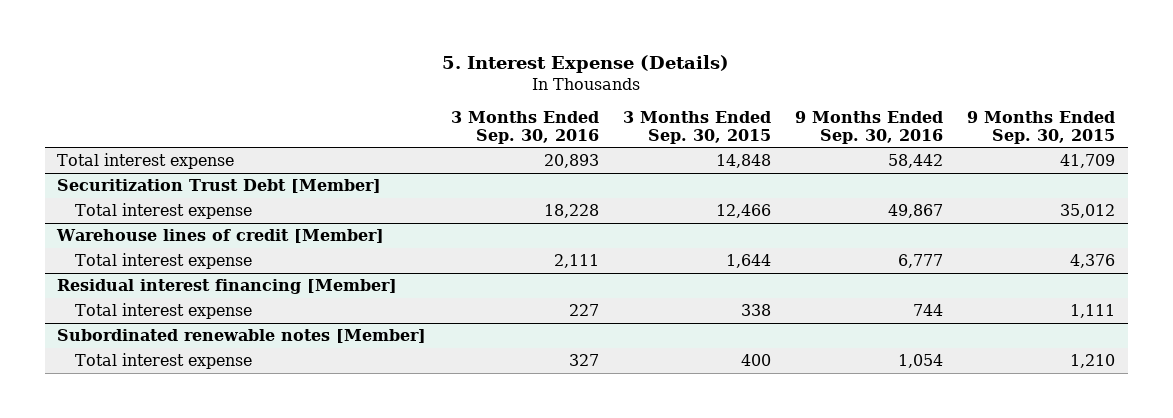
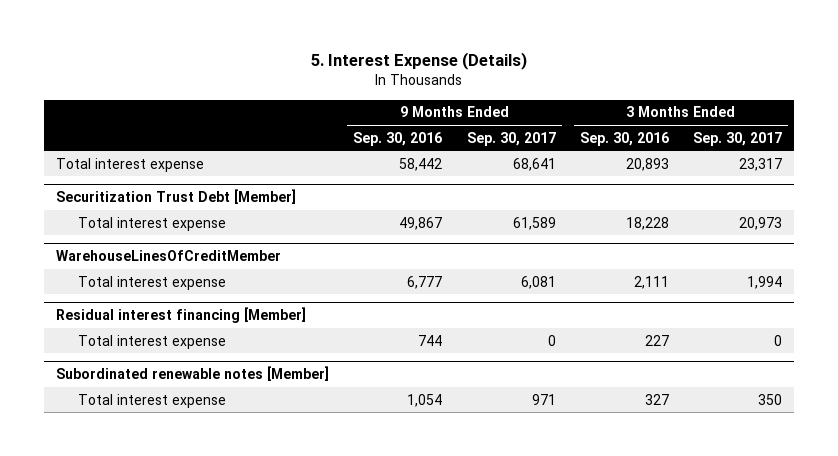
[622,110,771,144] 3 Months Ended Sep. 30, 2015 -> none
[967,110,1116,144] 9 Months Ended Sep. 30, 2015 -> none
none -> [466,131,556,146] Sep. 30, 2017
none -> [692,131,782,146] Sep. 30, 2017
[56,229,385,244] Warehouse lines of credit [Member] -> [56,250,282,262] WarehouseLinesOfCreditMember

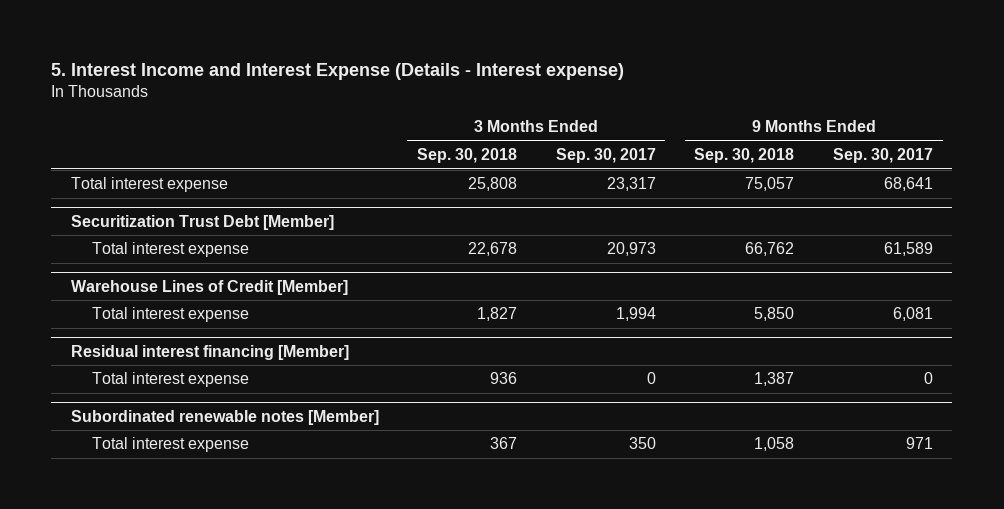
[311,52,528,71] 5. Interest Expense (Details) -> [51,62,625,80] 5. Interest Income and Interest Expense (Details - Interest expense)
[353,131,443,146] Sep. 30, 2016 -> none
[579,131,669,146] Sep. 30, 2016 -> none
none -> [417,148,518,164] Sep. 30, 2018
none -> [694,148,795,164] Sep. 30, 2018
[56,250,282,262] WarehouseLinesOfCreditMember -> [70,279,348,295] Warehouse Lines of Credit [Member]

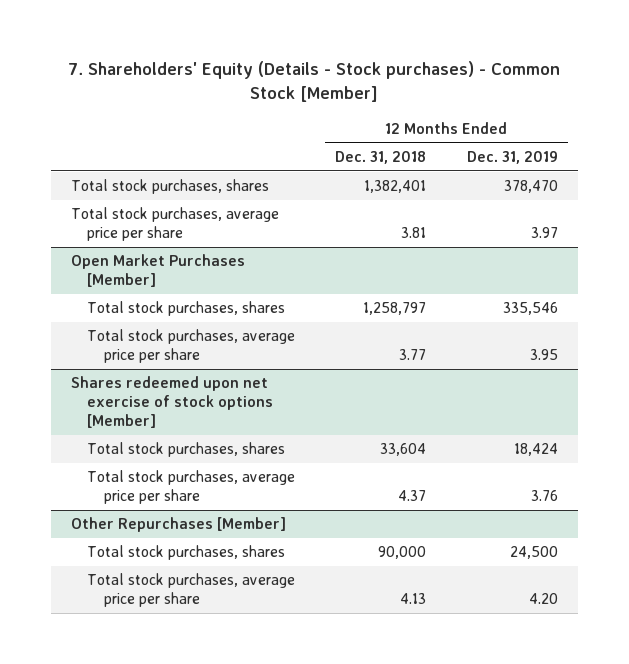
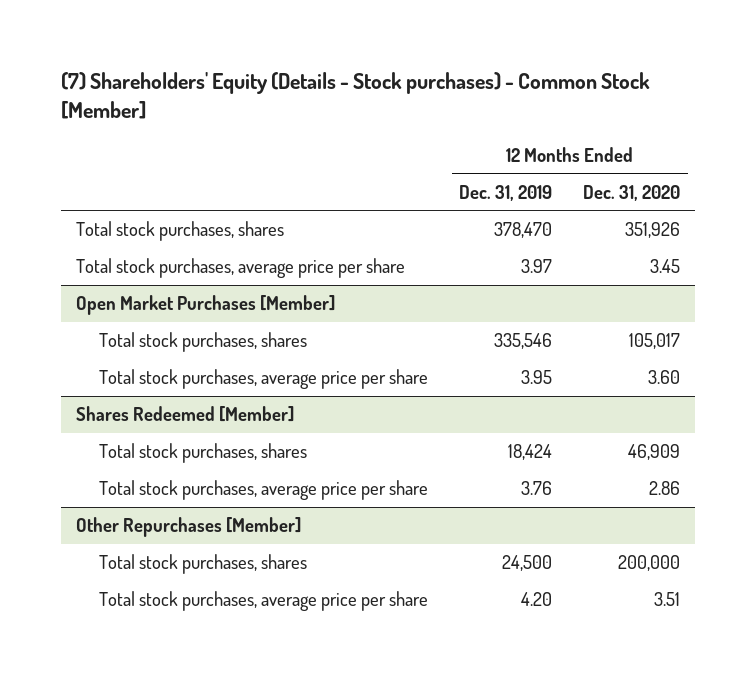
[68,60,561,102] 7. Shareholders' Equity (Details - Stock purchases) - Common Stock [Member] -> [60,72,650,120] (7) Shareholders' Equity (Details - Stock purchases) - Common Stock [Member]
[335,150,427,164] Dec. 31, 2018 -> none
none -> [583,184,681,201] Dec. 31, 2020
[71,376,274,429] Shares redeemed upon net exercise of stock options [Member] -> [75,406,294,423] Shares Redeemed [Member]

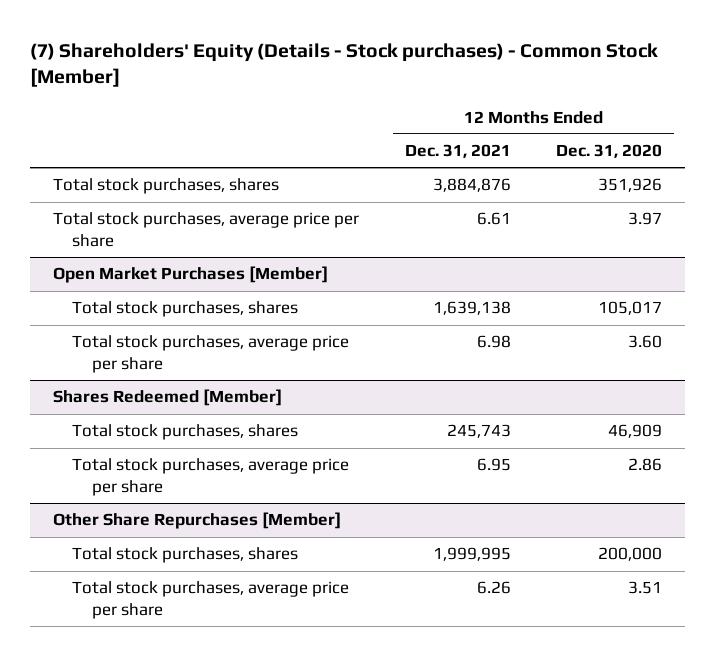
[459,184,553,201] Dec. 31, 2019 -> none
none -> [404,144,511,159] Dec. 31, 2021
[650,259,681,274] 3.45 -> [628,212,663,226] 3.97
[75,517,301,538] Other Repurchases [Member] -> [52,512,341,530] Other Share Repurchases [Member]

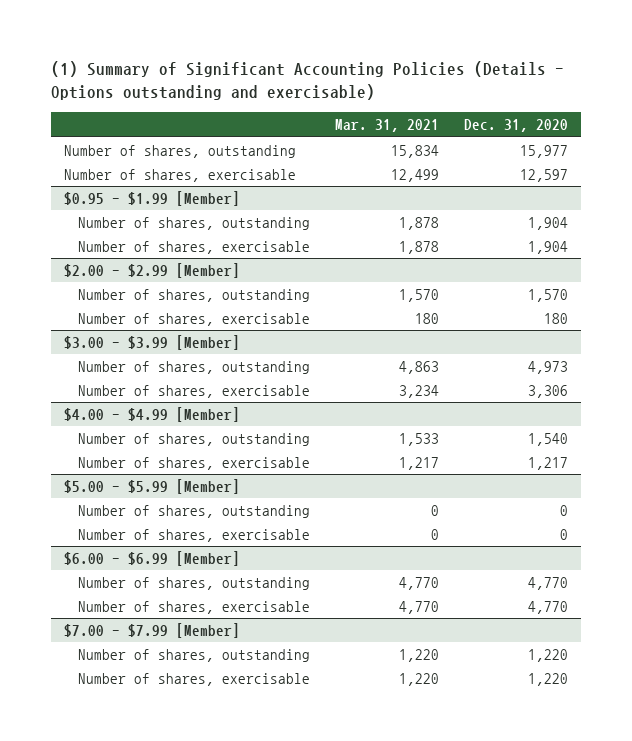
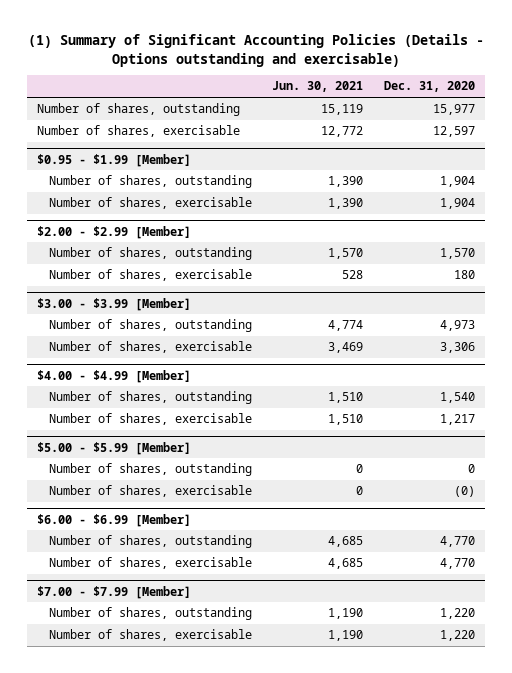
[335,119,440,133] Mar. 31, 2021 -> none
none -> [272,81,364,93] Jun. 30, 2021
[560,528,569,540] 0 -> [453,486,475,498] (0)

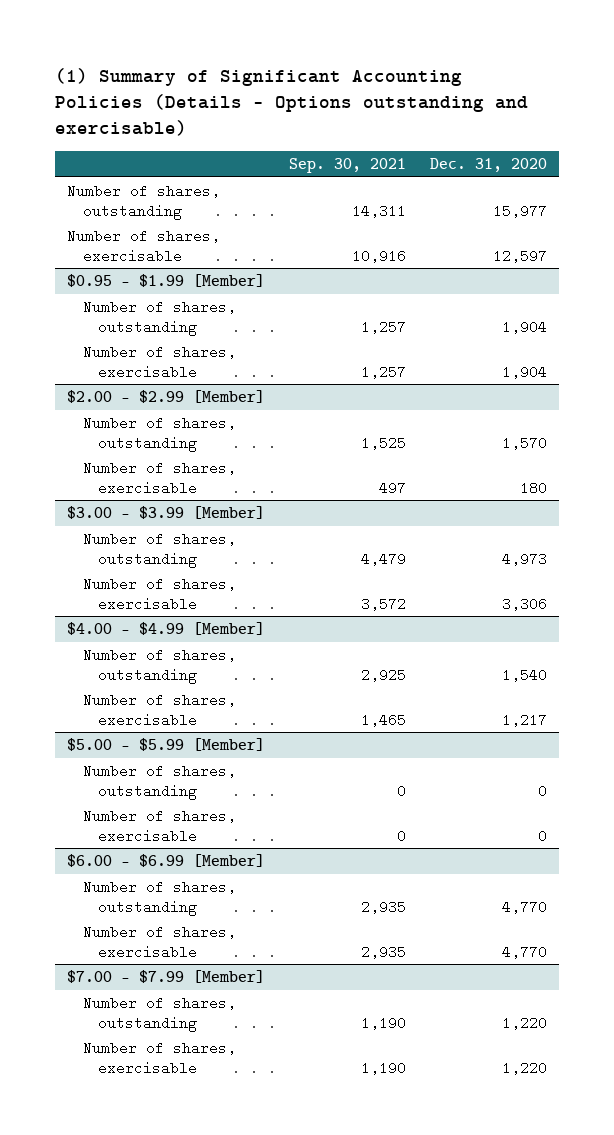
[272,81,364,93] Jun. 30, 2021 -> none
none -> [289,158,407,174] Sep. 30, 2021
[453,486,475,498] (0) -> [537,828,547,843] 0

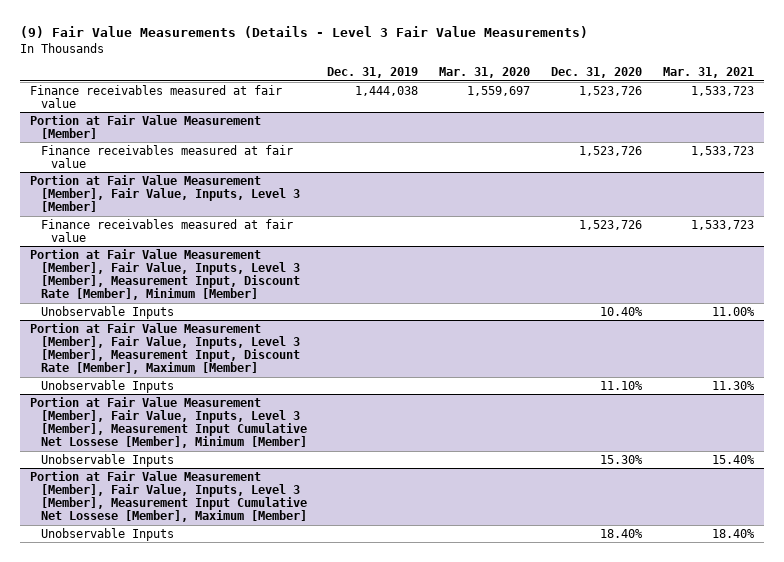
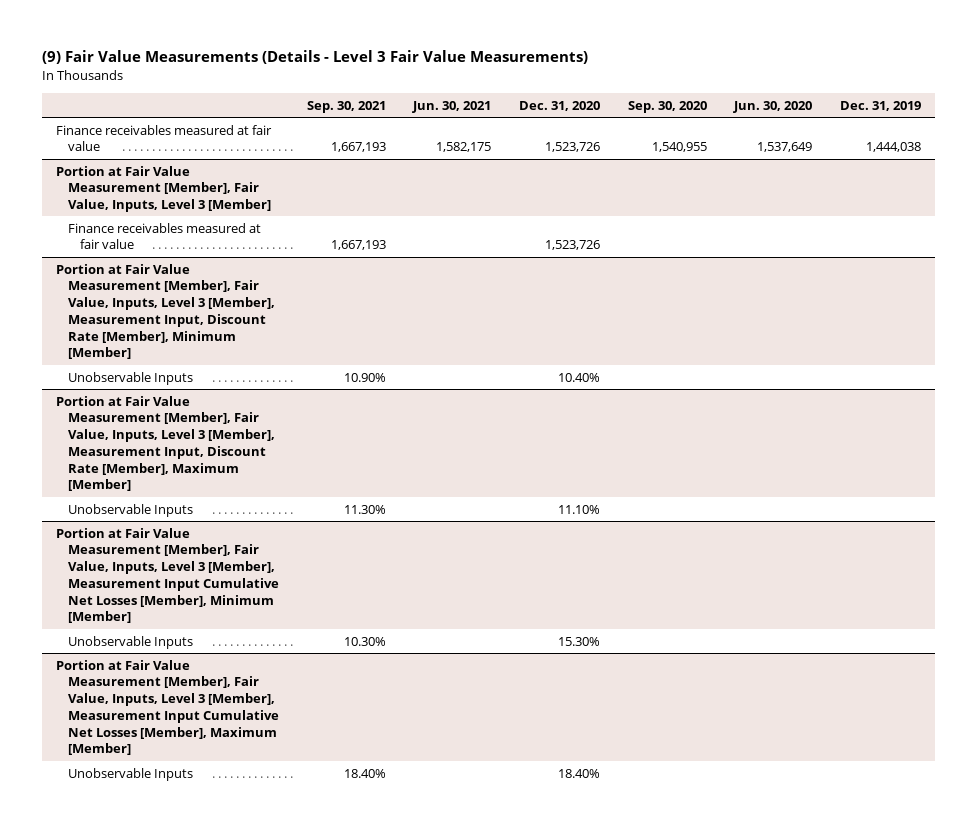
[439,67,531,79] Mar. 31, 2020 -> none
[662,67,754,79] Mar. 31, 2021 -> none
none -> [306,100,386,113] Sep. 30, 2021
none -> [412,100,492,113] Jun. 30, 2021
none -> [627,100,707,113] Sep. 30, 2020
none -> [733,100,813,113] Jun. 30, 2020
[29,114,261,139] Portion at Fair Value Measurement [Member] -> none
[40,144,293,168] Finance receivables measured at fair value -> none
[29,396,307,449] Portion at Fair Value Measurement [Member], Fair Value, Inputs, Level 3 [Member], Measurement Input Cumulative Net Lossese [Member], Minimum [Member] -> [55,527,279,624] Portion at Fair Value Measurement [Member], Fair Value, Inputs, Level 3 [Member], Measurement Input Cumulative Net Losses [Member], Minimum [Member]
[29,470,307,523] Portion at Fair Value Measurement [Member], Fair Value, Inputs, Level 3 [Member], Measurement Input Cumulative Net Lossese [Member], Maximum [Member] -> [55,659,279,756] Portion at Fair Value Measurement [Member], Fair Value, Inputs, Level 3 [Member], Measurement Input Cumulative Net Losses [Member], Maximum [Member]

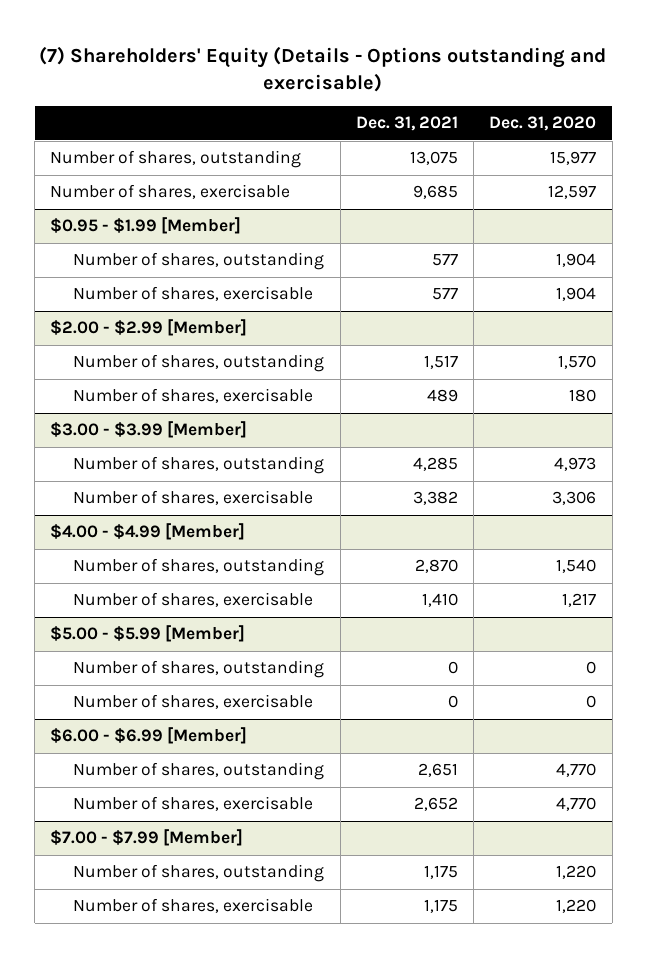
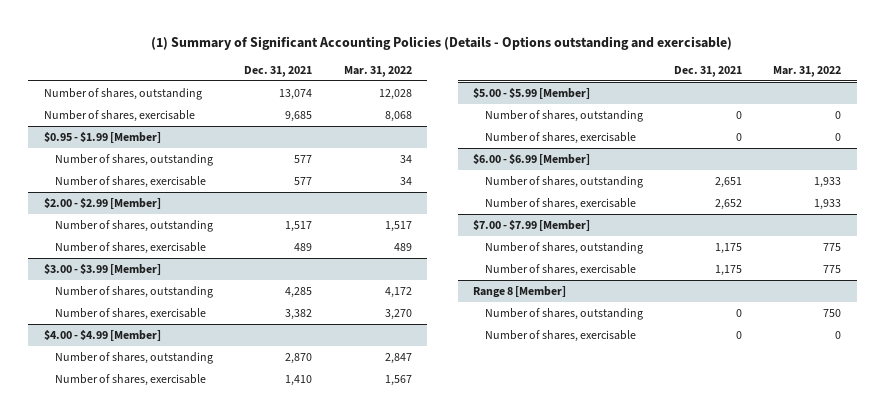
[39,45,607,92] (7) Shareholders' Equity (Details - Options outstanding and exercisable) -> [151,35,733,50] (1) Summary of Significant Accounting Policies (Details - Options outstanding and exercisable)
[489,116,597,132] Dec. 31, 2020 -> none
none -> [343,66,412,78] Mar. 31, 2022
[409,151,458,166] 13,075 -> [279,88,313,100] 13,074
none -> [473,285,567,298] Range 8 [Member]
none -> [484,307,643,320] Number of shares, outstanding
none -> [484,329,636,342] Number of shares, exercisable

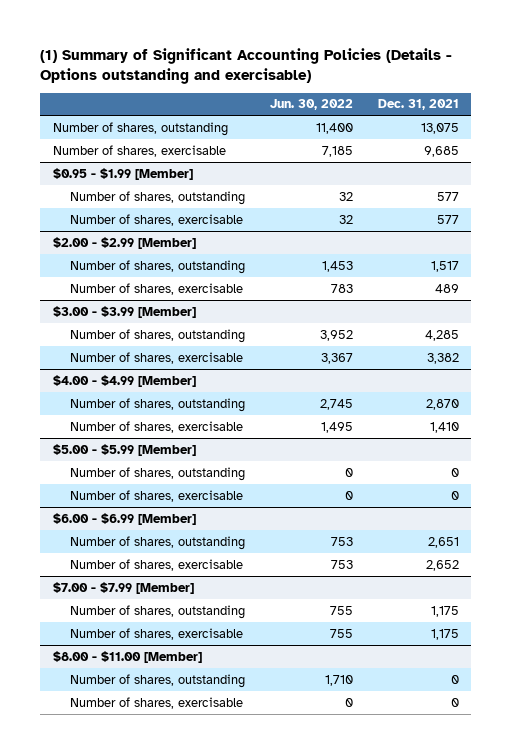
[343,66,412,78] Mar. 31, 2022 -> none
none -> [269,99,353,111] Jun. 30, 2022
[279,88,313,100] 13,074 -> [420,122,459,134] 13,075
[473,285,567,298] Range 8 [Member] -> [52,650,202,663] $8.00 - $11.00 [Member]

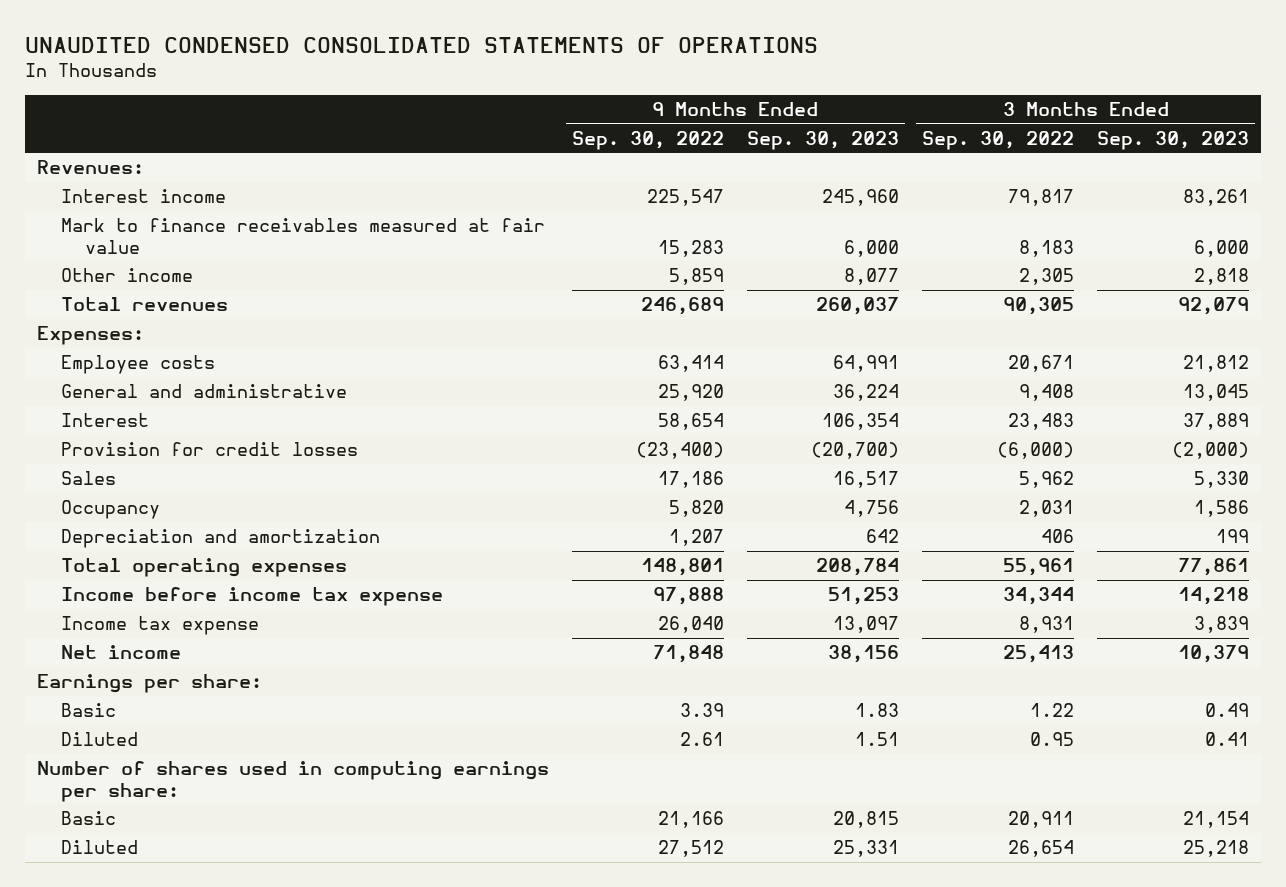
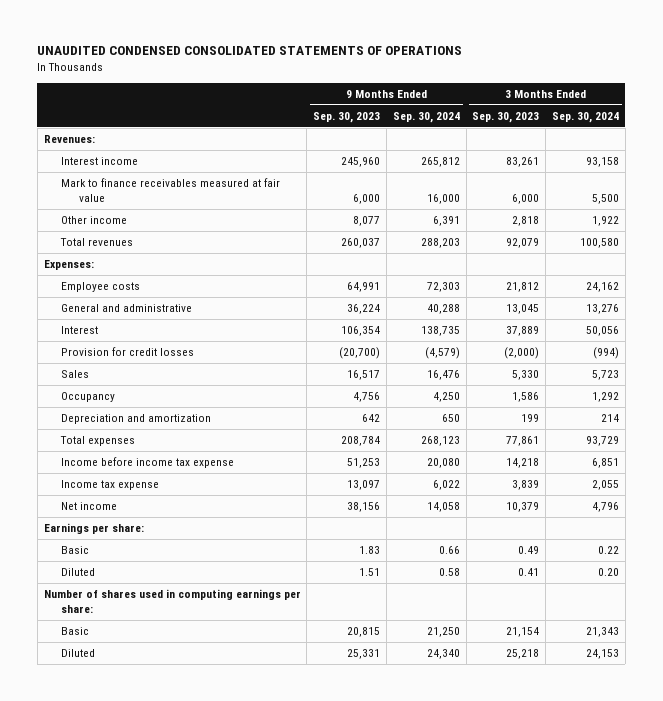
[571,130,724,150] Sep. 30, 2022 -> none
[922,130,1075,150] Sep. 30, 2022 -> none
none -> [392,111,460,123] Sep. 30, 2024
none -> [552,111,620,123] Sep. 30, 2024
[60,558,347,578] Total operating expenses -> [60,436,136,447] Total expenses

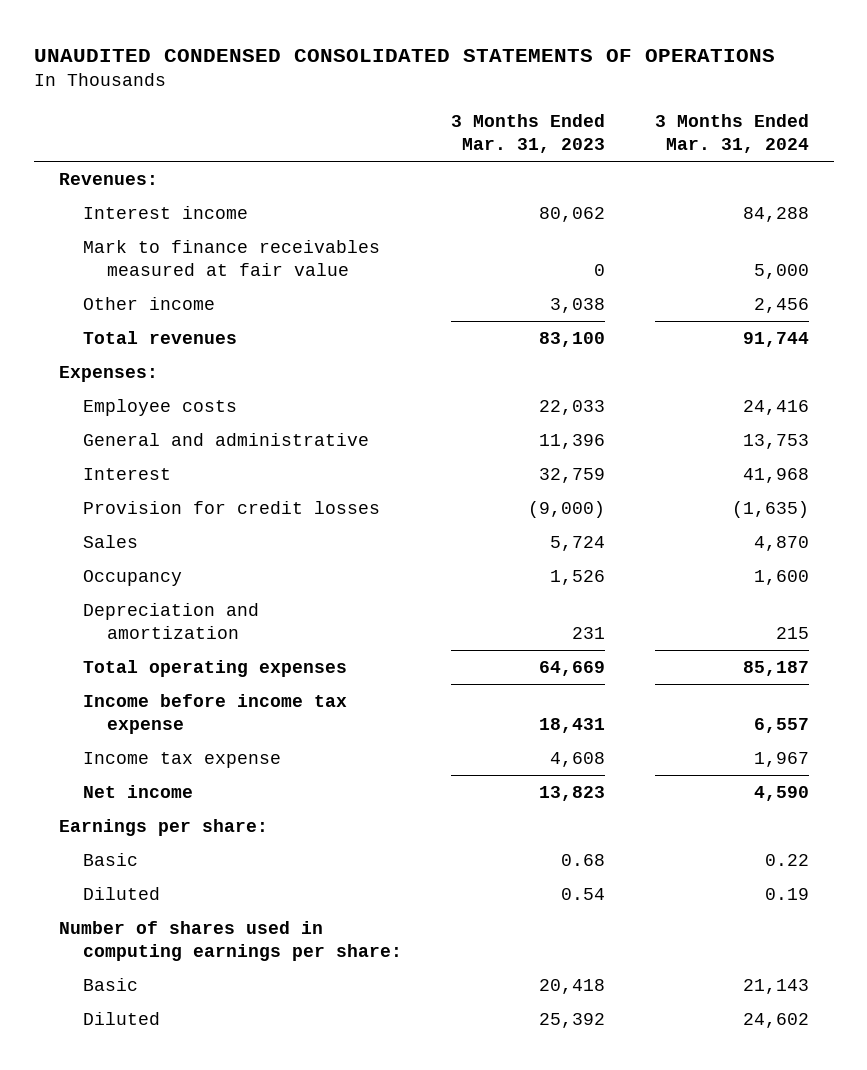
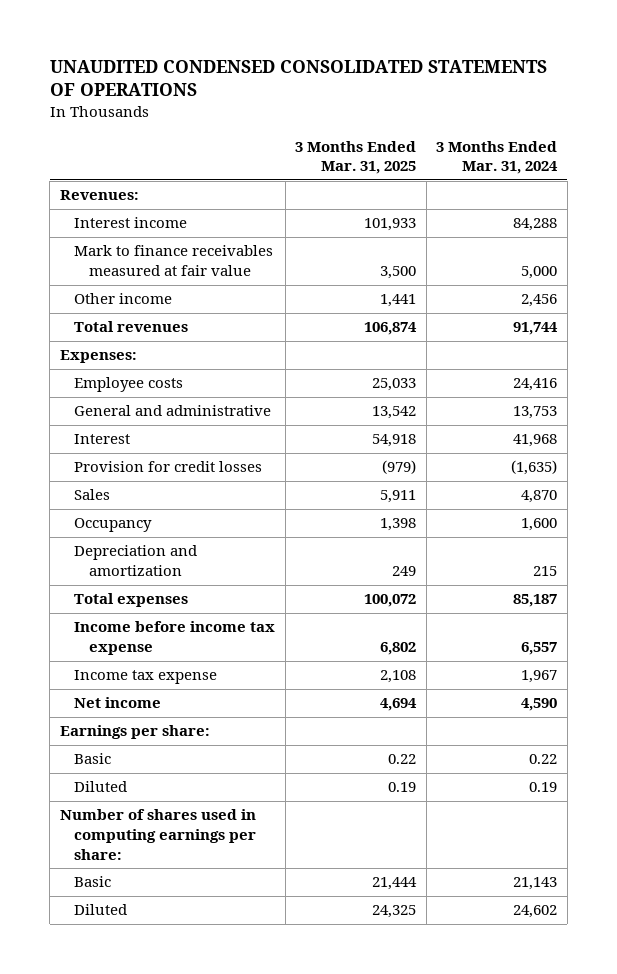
[451,114,606,154] 3 Months Ended Mar. 31, 2023 -> none
none -> [295,140,417,175] 3 Months Ended Mar. 31, 2025
[82,659,347,677] Total operating expenses -> [74,593,189,608] Total expenses

